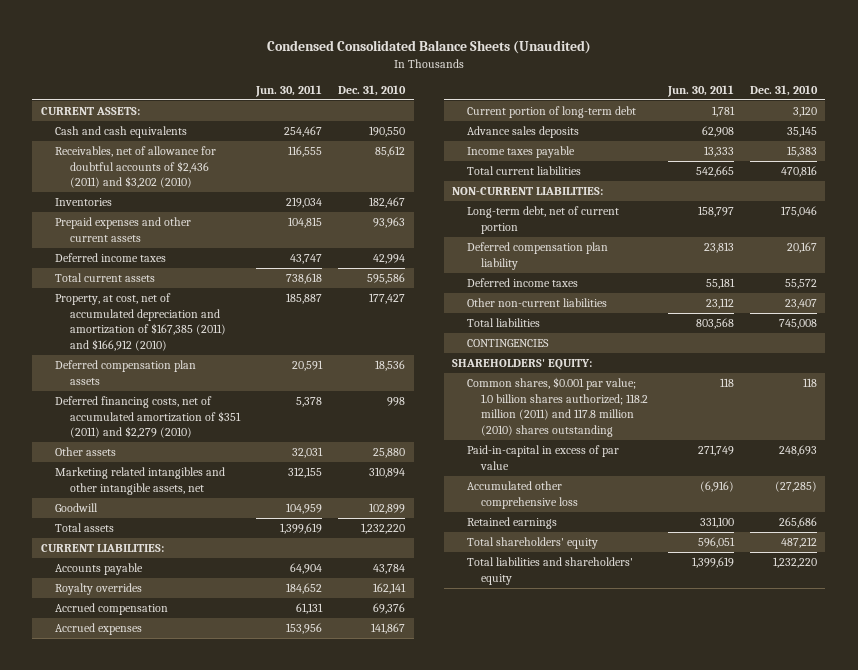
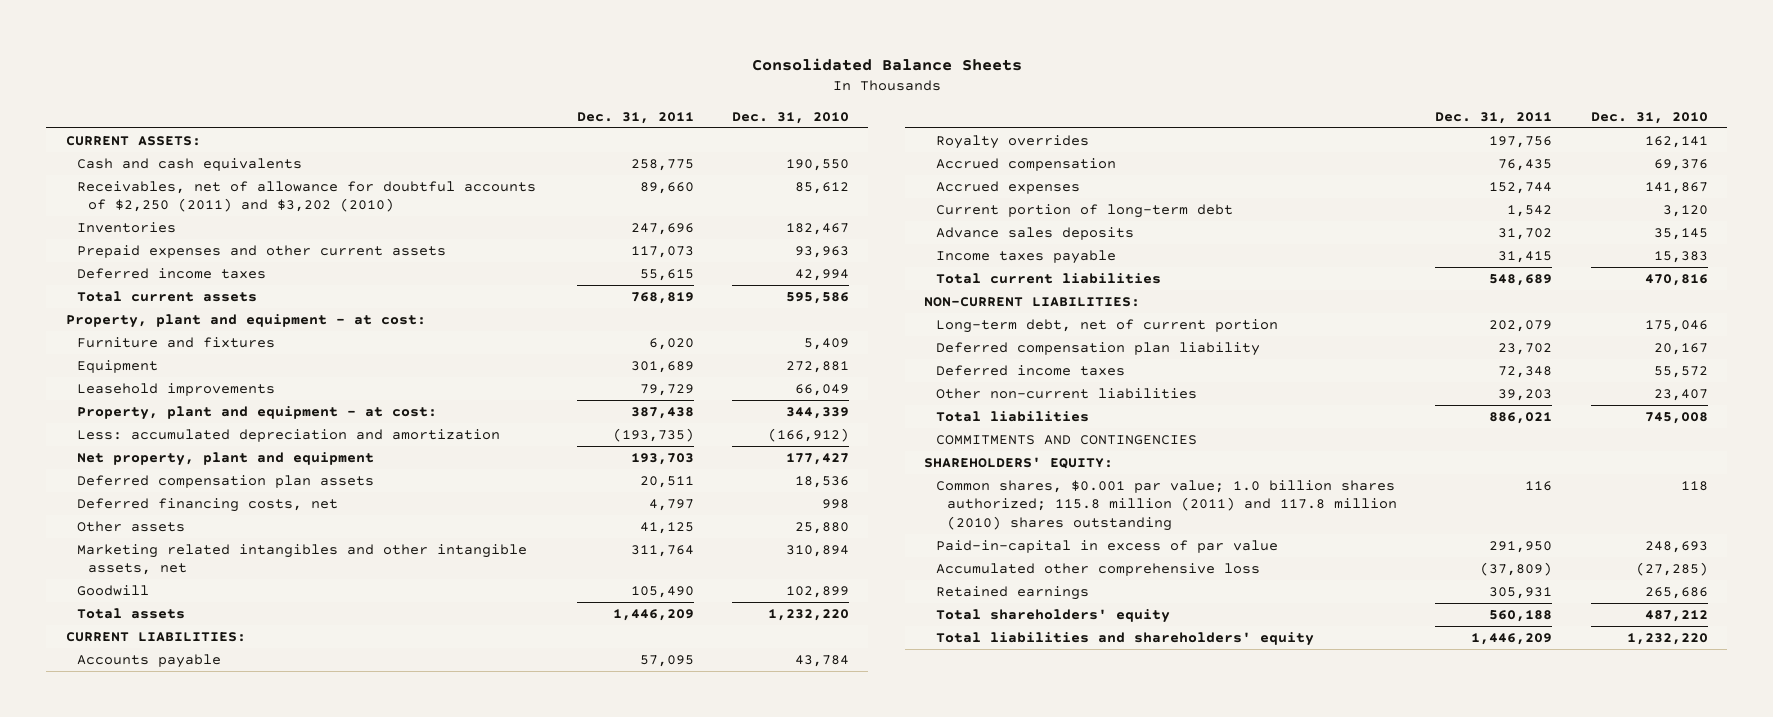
[266,40,591,55] Condensed Consolidated Balance Sheets (Unaudited) -> [751,57,1022,71] Consolidated Balance Sheets
[254,84,322,97] Jun. 30, 2011 -> none
none -> [576,111,694,124] Dec. 31, 2011
[55,146,217,189] Receivables, net of allowance for doubtful accounts of $2,436 (2011) and $3,202 (2010) -> [77,180,537,213] Receivables, net of allowance for doubtful accounts of $2,250 (2011) and $3,202 (2010)
none -> [65,313,426,328] Property, plant and equipment - at cost:
none -> [77,336,276,348] Furniture and fixtures
none -> [77,359,159,373] Equipment
none -> [77,382,276,396] Leasehold improvements
none -> [77,405,438,420] Property, plant and equipment - at cost:
none -> [77,428,501,442] Less: accumulated depreciation and amortization
[55,293,226,351] Property, at cost, net of accumulated depreciation and amortization of $167,385 (2011) and $166,912 (2010) -> [77,451,375,466] Net property, plant and equipment
[55,396,241,439] Deferred financing costs, net of accumulated amortization of $351 (2011) and $2,279 (2010) -> [77,497,339,512] Deferred financing costs, net
[466,339,549,348] CONTINGENCIES -> [935,434,1197,445] COMMITMENTS AND CONTINGENCIES
[466,377,649,437] Common shares, $0.001 par value; 1.0 billion shares authorized; 118.2 million (2011) and 117.8 million (2010) shares outstanding -> [935,479,1398,531] Common shares, $0.001 par value; 1.0 billion shares authorized; 115.8 million (2011) and 117.8 million (2010) shares outstanding

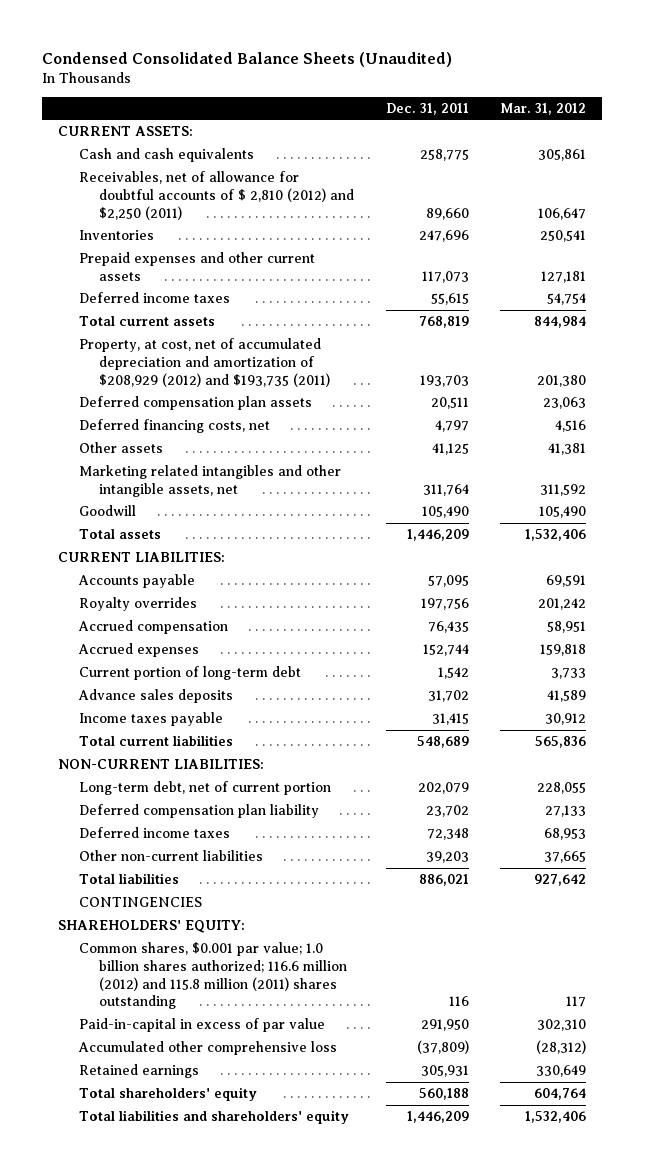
[751,57,1022,71] Consolidated Balance Sheets -> [42,52,453,68] Condensed Consolidated Balance Sheets (Unaudited)
[731,111,849,124] Dec. 31, 2010 -> none
none -> [500,102,587,115] Mar. 31, 2012
[77,180,537,213] Receivables, net of allowance for doubtful accounts of $2,250 (2011) and $3,202 (2010) -> [78,171,355,220] Receivables, net of allowance for doubtful accounts of $ 2,810 (2012) and $2,250 (2011)
[65,313,426,328] Property, plant and equipment - at cost: -> none
[77,336,276,348] Furniture and fixtures -> none
[77,359,159,373] Equipment -> none
[77,382,276,396] Leasehold improvements -> none
[77,405,438,420] Property, plant and equipment - at cost: -> none
[77,428,501,442] Less: accumulated depreciation and amortization -> none
[77,451,375,466] Net property, plant and equipment -> [78,338,331,387] Property, at cost, net of accumulated depreciation and amortization of $208,929 (2012) and $193,735 (2011)
[935,434,1197,445] COMMITMENTS AND CONTINGENCIES -> [78,897,202,908] CONTINGENCIES
[935,479,1398,531] Common shares, $0.001 par value; 1.0 billion shares authorized; 115.8 million (2011) and 117.8 million (2010) shares outstanding -> [78,942,348,1010] Common shares, $0.001 par value; 1.0 billion shares authorized; 116.6 million (2012) and 115.8 million (2011) shares outstanding

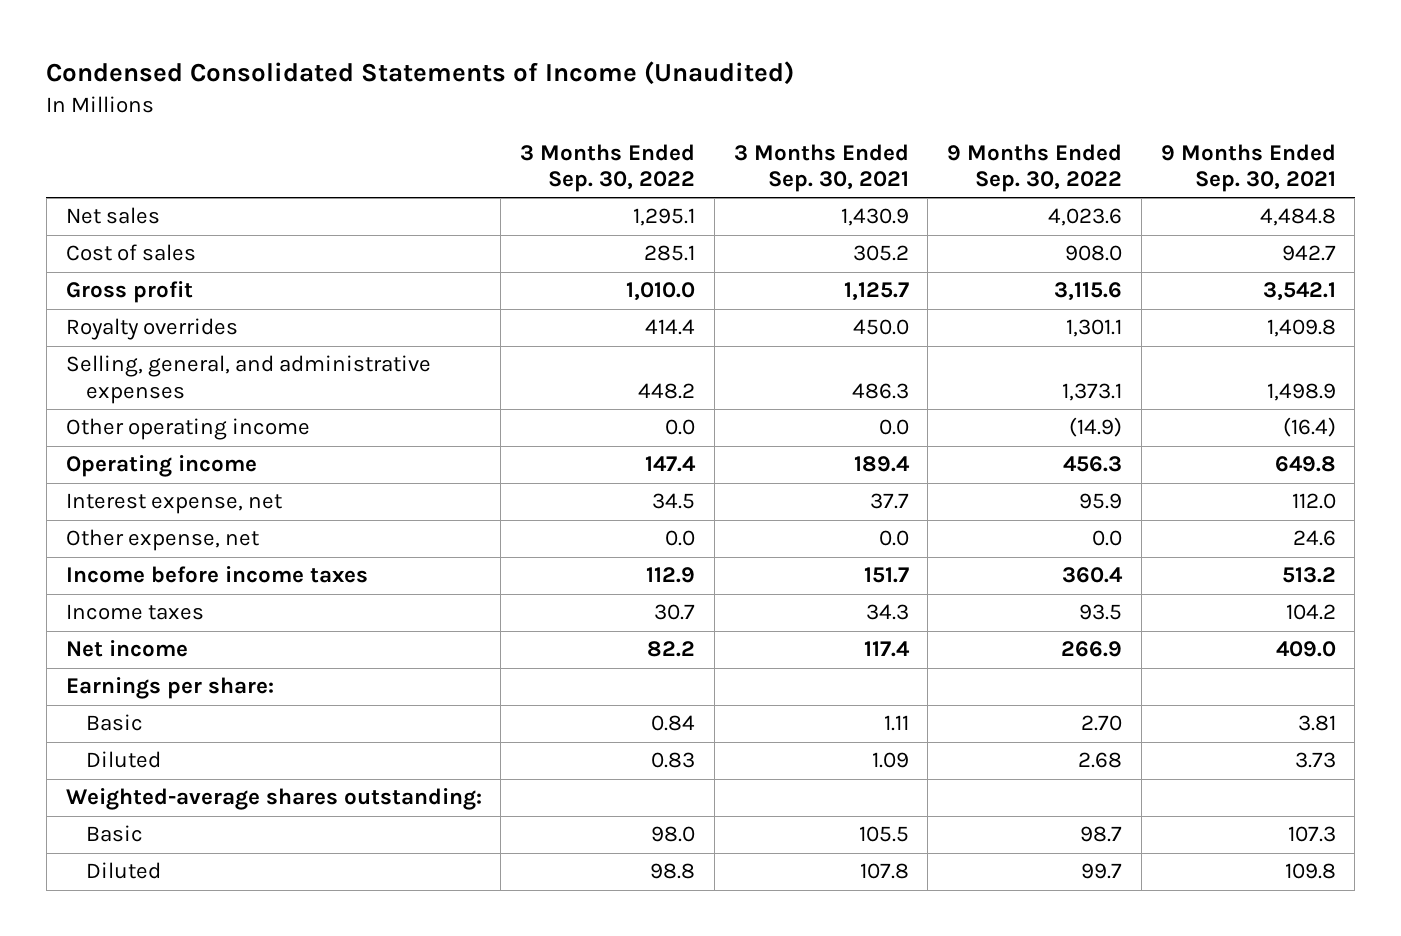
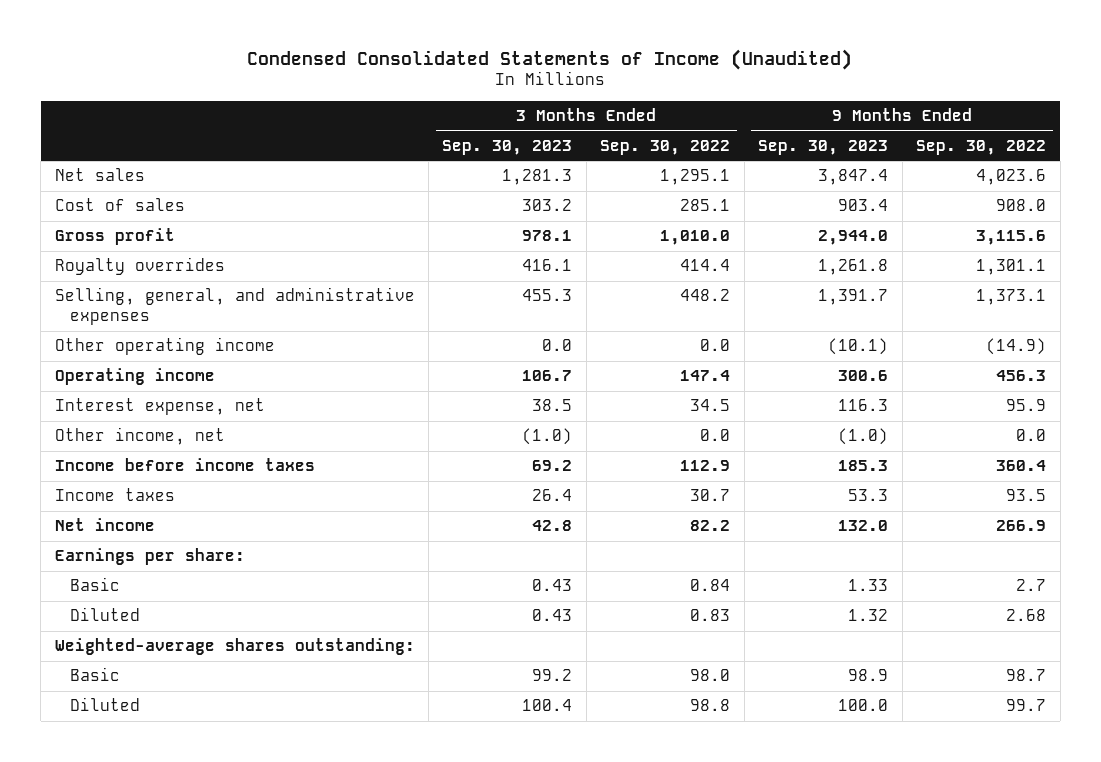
[733,143,909,192] 3 Months Ended Sep. 30, 2021 -> none
[1160,143,1336,192] 9 Months Ended Sep. 30, 2021 -> none
none -> [442,139,573,155] Sep. 30, 2023
none -> [758,139,889,155] Sep. 30, 2023
[65,529,259,552] Other expense, net -> [54,427,225,446] Other income, net
[1081,715,1123,732] 2.70 -> [1016,579,1047,592] 2.7

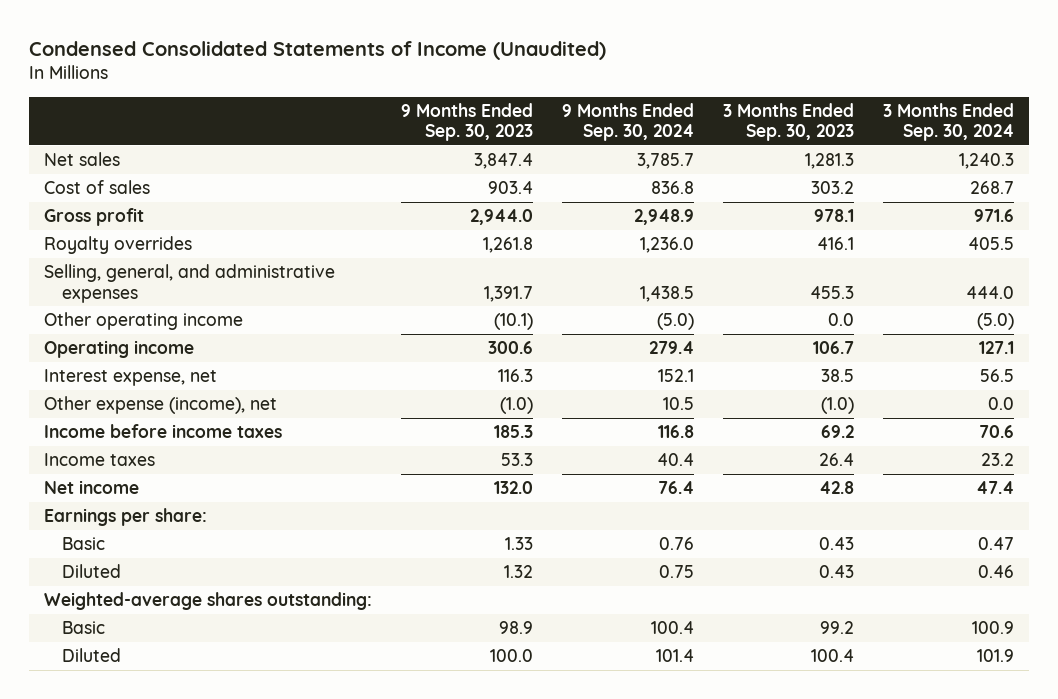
[600,139,731,155] Sep. 30, 2022 -> none
[916,139,1047,155] Sep. 30, 2022 -> none
none -> [561,102,694,142] 9 Months Ended Sep. 30, 2024
none -> [883,102,1015,142] 3 Months Ended Sep. 30, 2024
[54,427,225,446] Other income, net -> [43,395,277,414] Other expense (income), net

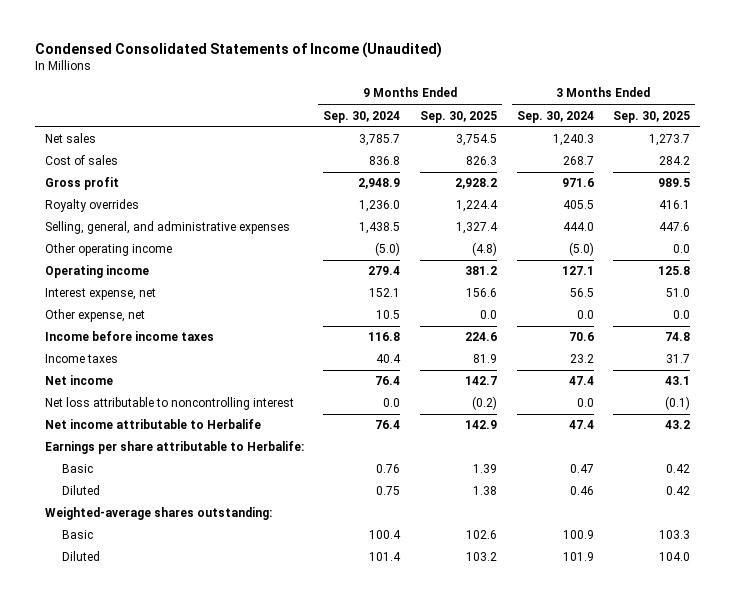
[400,102,533,142] 9 Months Ended Sep. 30, 2023 -> none
[722,102,854,142] 3 Months Ended Sep. 30, 2023 -> none
none -> [419,110,497,123] Sep. 30, 2025
none -> [613,110,691,123] Sep. 30, 2025
[43,395,277,414] Other expense (income), net -> [44,309,145,323] Other expense, net
none -> [44,397,294,411] Net loss attributable to noncontrolling interest
none -> [44,419,261,430] Net income attributable to Herbalife
[43,507,207,526] Earnings per share: -> [44,441,304,455] Earnings per share attributable to Herbalife:

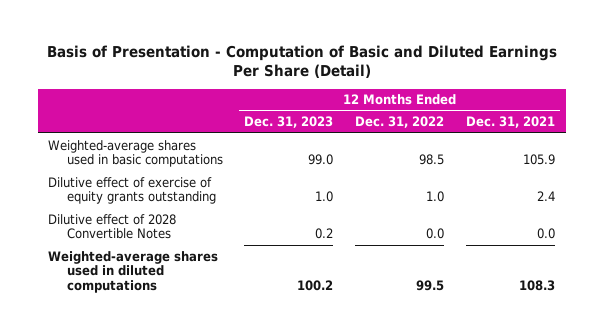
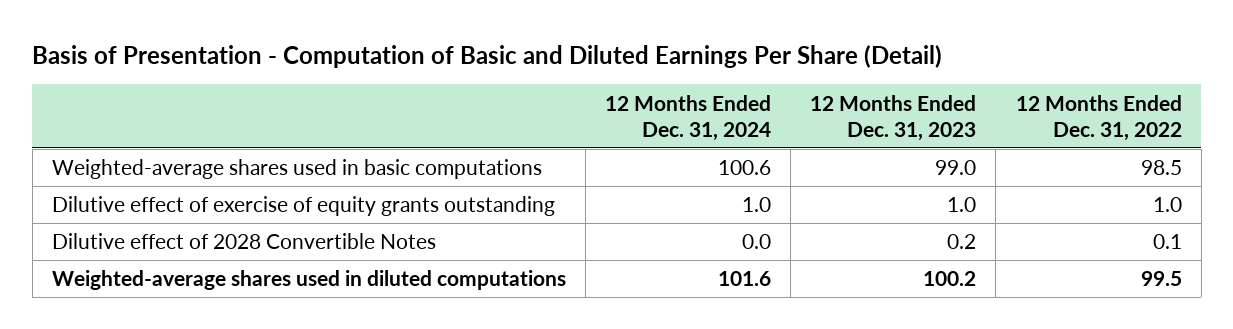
[465,116,555,129] Dec. 31, 2021 -> none
none -> [605,94,772,141] 12 Months Ended Dec. 31, 2024
[426,228,445,240] 0.0 -> [1152,234,1182,250] 0.1

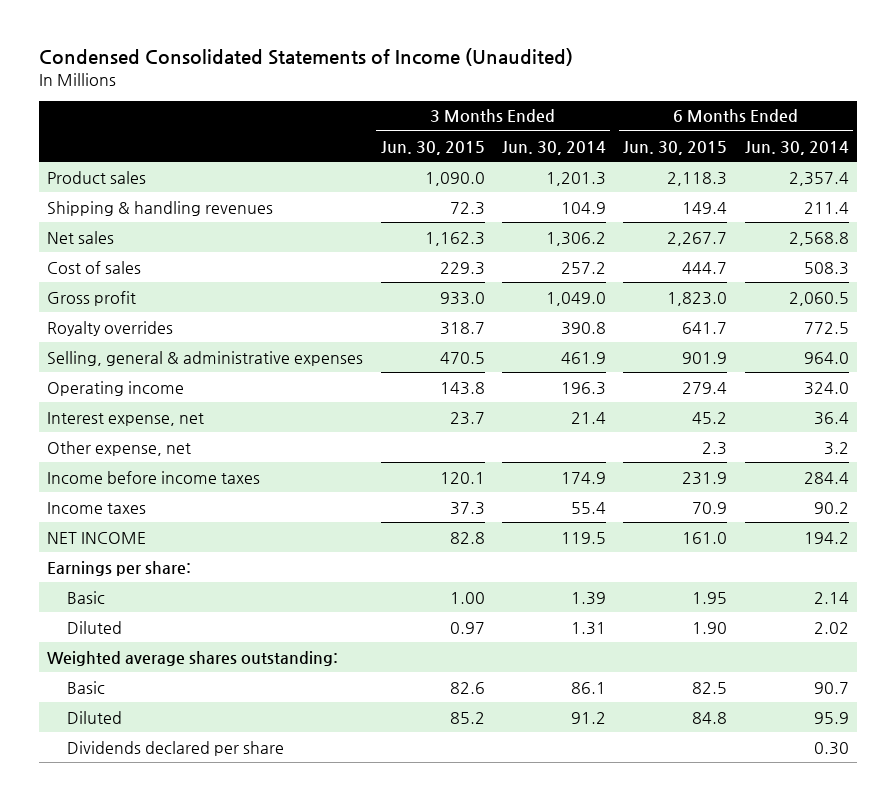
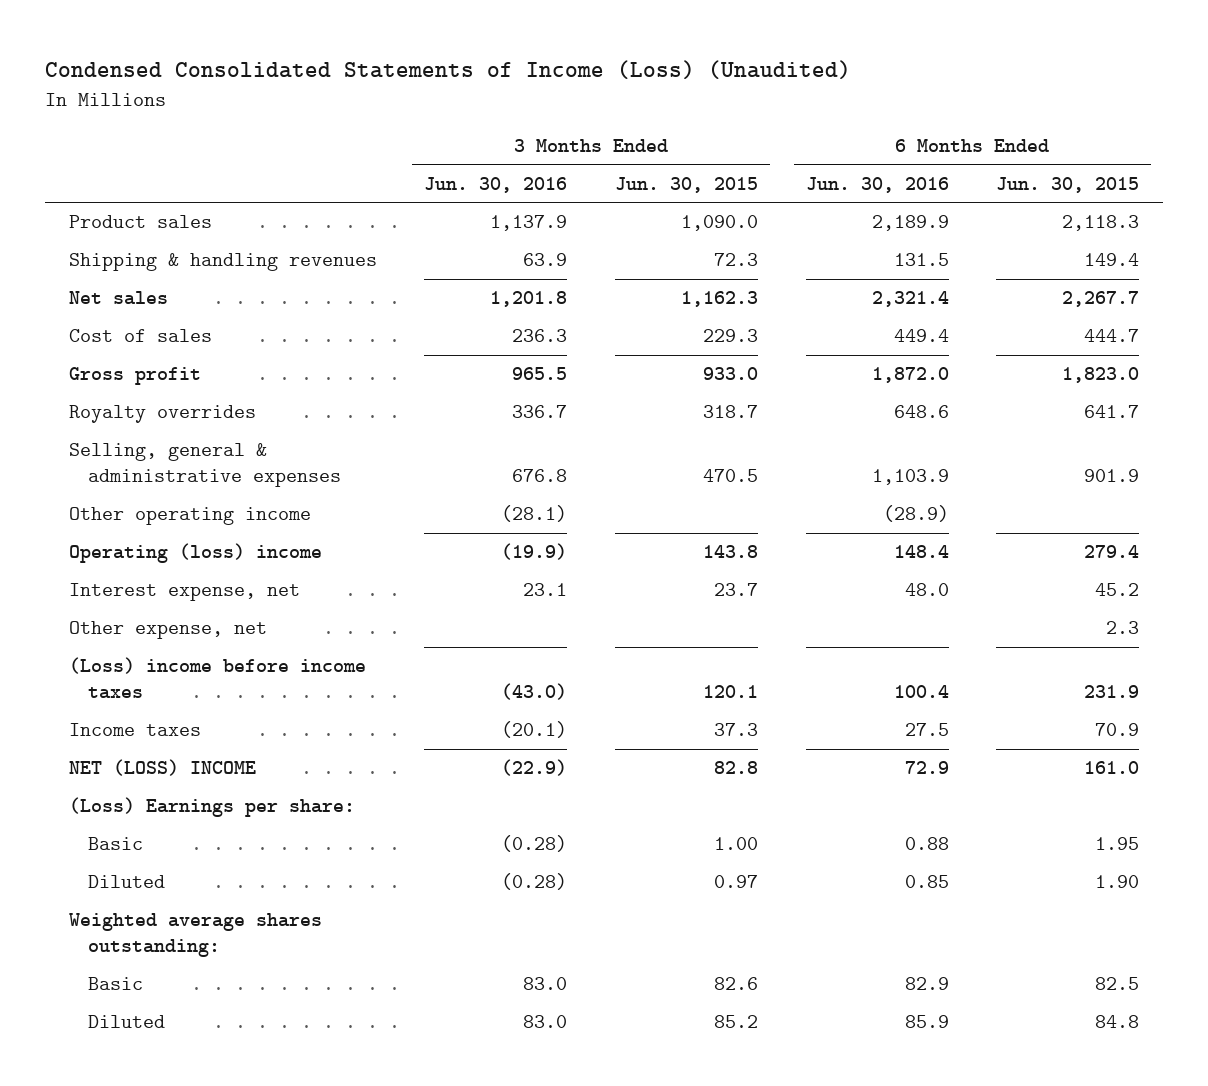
[38,48,573,67] Condensed Consolidated Statements of Income (Unaudited) -> [44,60,851,80] Condensed Consolidated Statements of Income (Loss) (Unaudited)
[501,140,606,155] Jun. 30, 2014 -> none
[744,140,849,155] Jun. 30, 2014 -> none
none -> [424,176,568,193] Jun. 30, 2016
none -> [805,176,949,193] Jun. 30, 2016
none -> [68,507,311,526] Other operating income
[47,380,185,396] Operating income -> [68,543,322,564] Operating (loss) income
[47,470,261,484] Income before income taxes -> [68,657,366,700] (Loss) income before income taxes
[47,531,147,544] NET INCOME -> [68,759,256,777] NET (LOSS) INCOME
[47,560,192,576] Earnings per share: -> [68,797,355,818] (Loss) Earnings per share:
[66,740,284,756] Dividends declared per share -> none

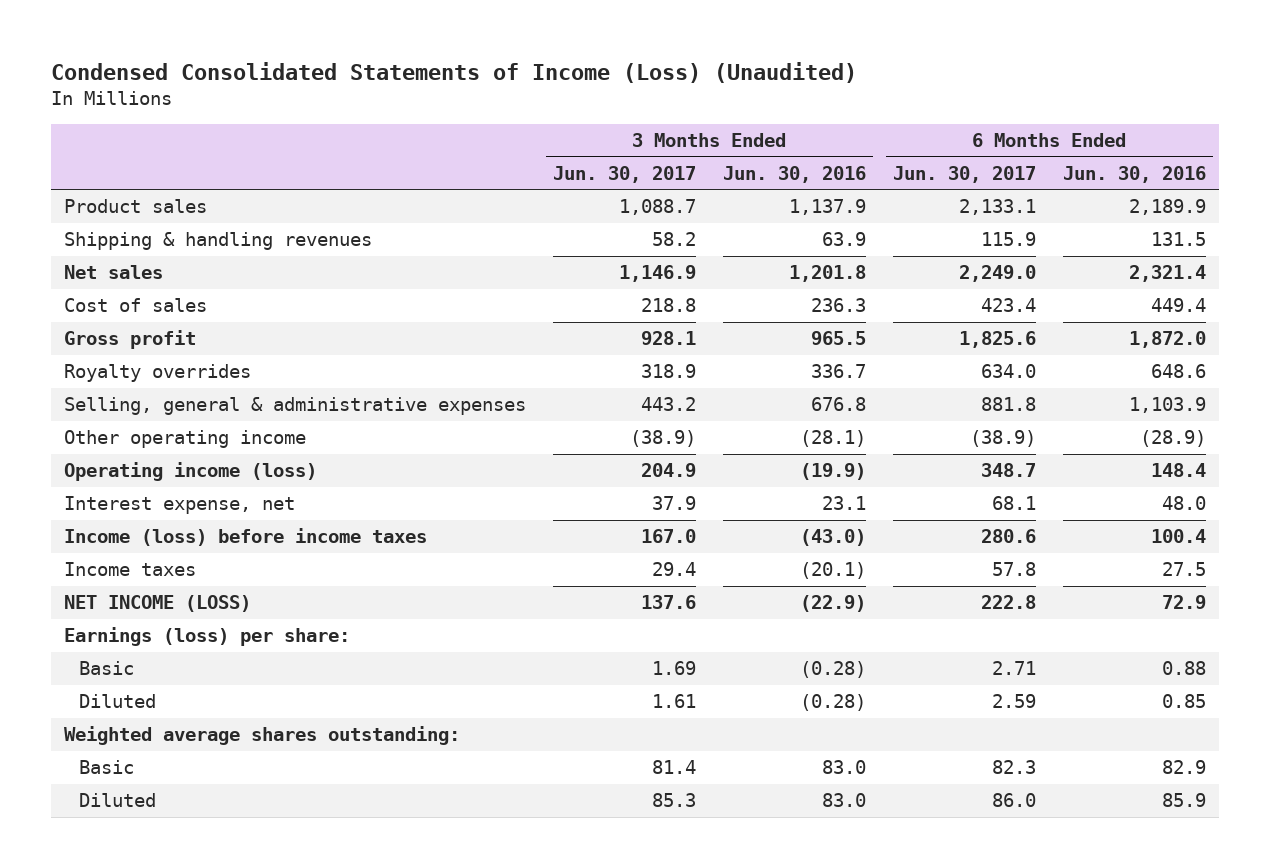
[614,176,758,193] Jun. 30, 2015 -> none
[996,176,1140,193] Jun. 30, 2015 -> none
none -> [552,165,696,183] Jun. 30, 2017
none -> [892,165,1036,183] Jun. 30, 2017
[68,543,322,564] Operating (loss) income -> [64,462,318,482] Operating income (loss)
[68,621,267,640] Other expense, net -> none
[68,657,366,700] (Loss) income before income taxes -> [64,528,428,547] Income (loss) before income taxes
[68,759,256,777] NET (LOSS) INCOME -> [64,595,252,613] NET INCOME (LOSS)
[68,797,355,818] (Loss) Earnings per share: -> [64,627,351,647] Earnings (loss) per share:

